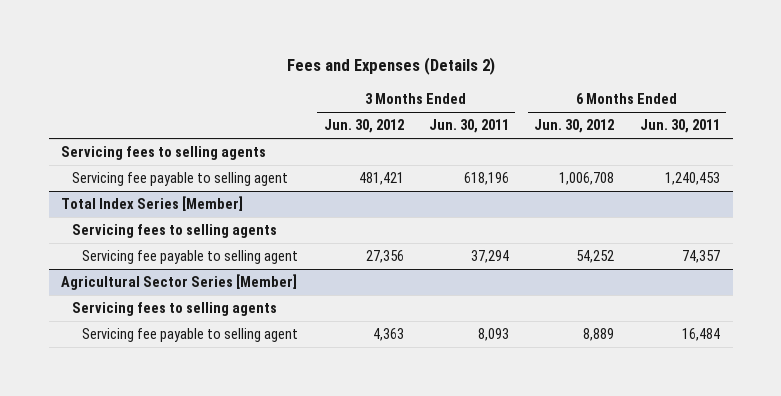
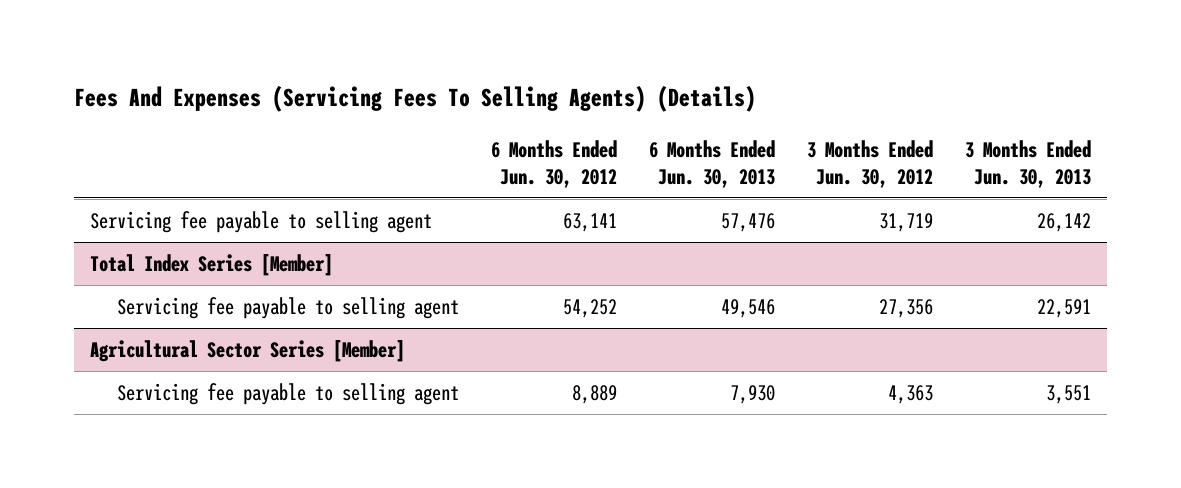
[286,57,495,76] Fees and Expenses (Details 2) -> [73,85,756,113] Fees And Expenses (Servicing Fees To Selling Agents) (Details)
[429,119,510,134] Jun. 30, 2011 -> none
[639,119,720,134] Jun. 30, 2011 -> none
none -> [649,139,776,188] 6 Months Ended Jun. 30, 2013
none -> [965,139,1092,188] 3 Months Ended Jun. 30, 2013
[61,146,267,161] Servicing fees to selling agents -> none
[358,172,404,186] 481,421 -> [879,212,934,232] 31,719
[559,172,615,186] 1,006,708 -> [563,212,618,232] 63,141
[71,224,277,239] Servicing fees to selling agents -> none
[71,302,277,317] Servicing fees to selling agents -> none

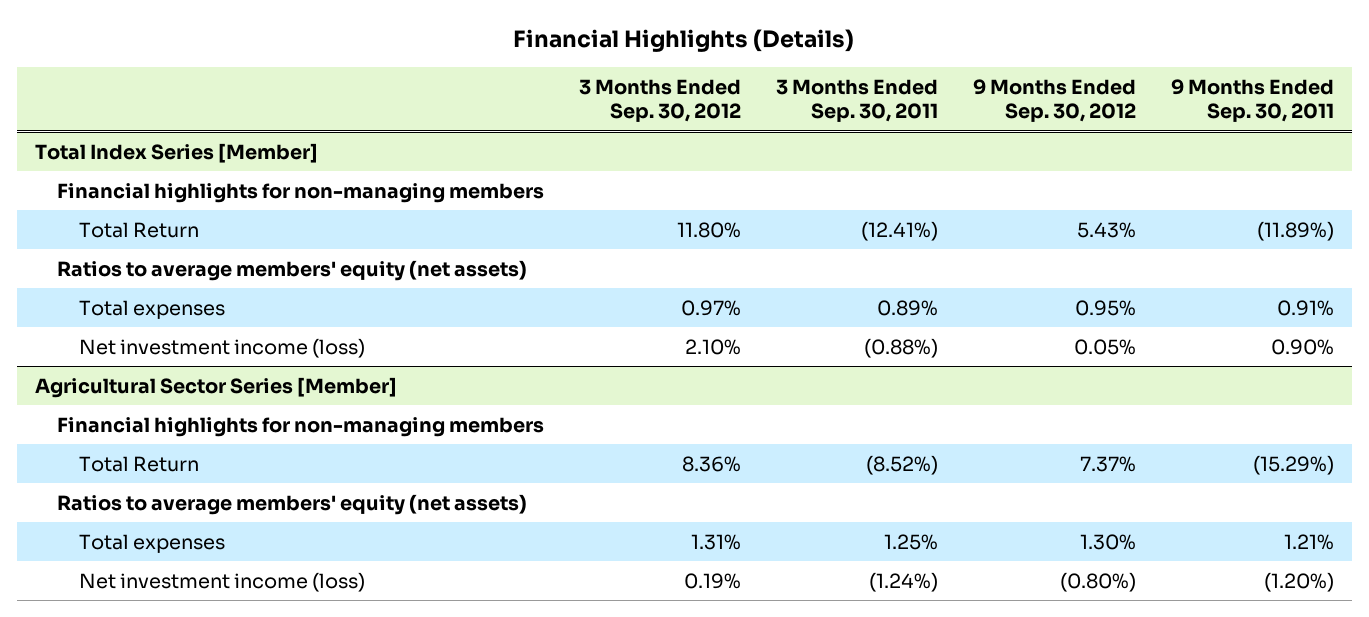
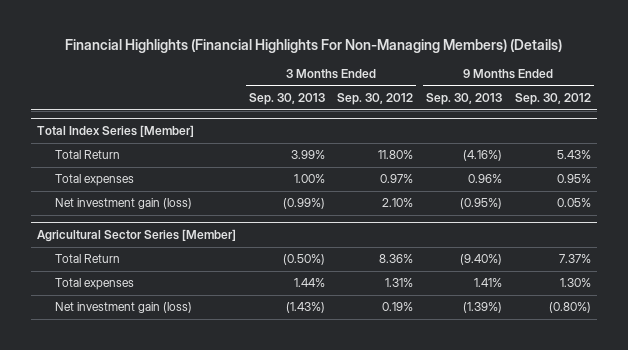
[513,29,855,53] Financial Highlights (Details) -> [64,38,562,53] Financial Highlights (Financial Highlights For Non-Managing Members) (Details)
[776,78,939,123] 3 Months Ended Sep. 30, 2011 -> none
[1171,78,1335,123] 9 Months Ended Sep. 30, 2011 -> none
none -> [248,93,325,106] Sep. 30, 2013
none -> [425,93,502,106] Sep. 30, 2013
[56,182,544,203] Financial highlights for non-managing members -> none
[56,259,527,281] Ratios to average members' equity (net assets) -> none
[78,337,365,358] Net investment income (loss) -> [54,198,192,210] Net investment gain (loss)
[56,416,544,437] Financial highlights for non-managing members -> none
[56,493,527,515] Ratios to average members' equity (net assets) -> none
[78,571,365,592] Net investment income (loss) -> [54,302,192,314] Net investment gain (loss)

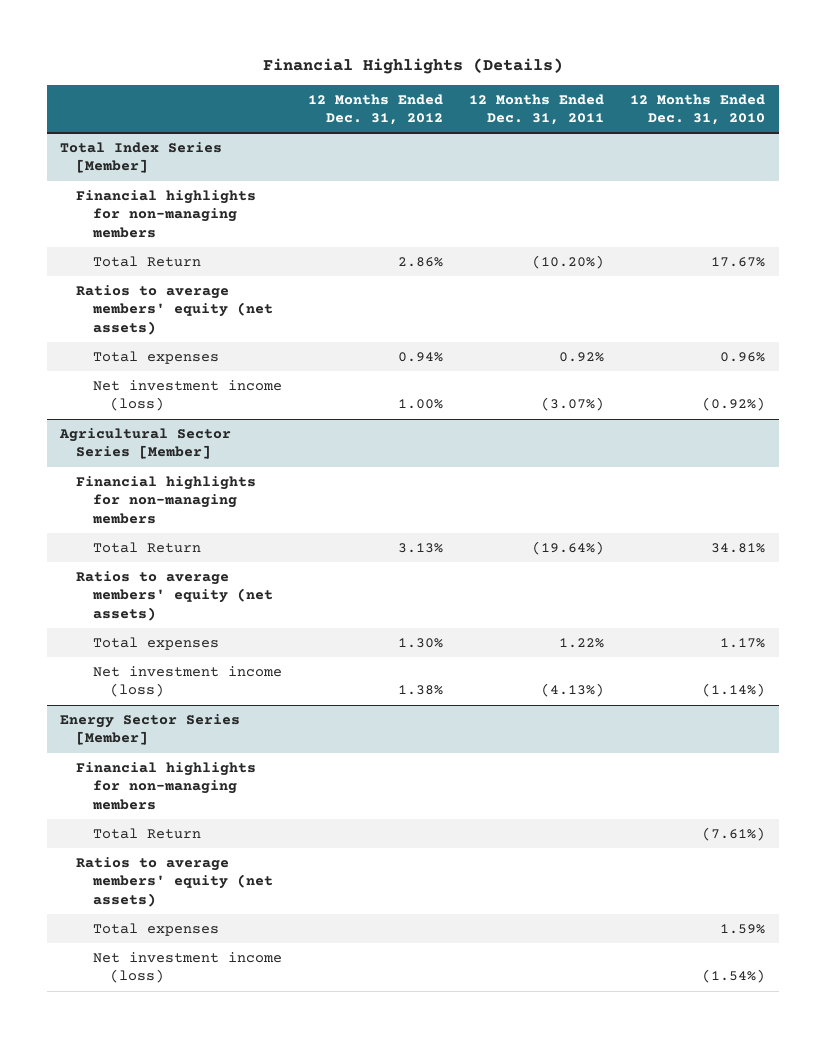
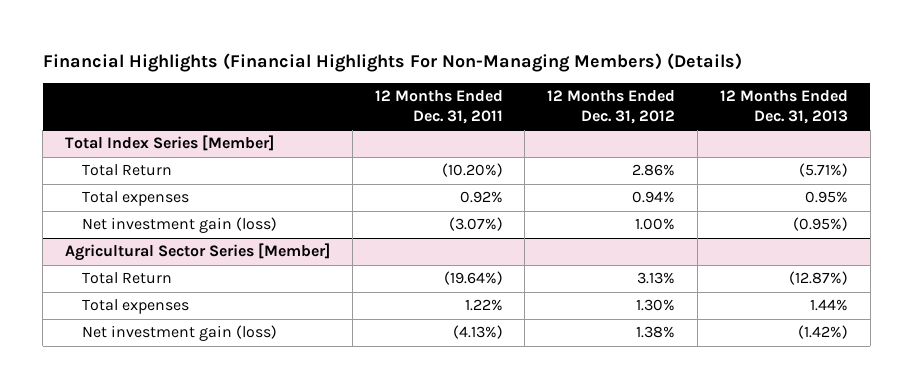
[262,57,563,74] Financial Highlights (Details) -> [42,53,742,73] Financial Highlights (Financial Highlights For Non-Managing Members) (Details)
[630,93,766,125] 12 Months Ended Dec. 31, 2010 -> none
none -> [719,90,848,124] 12 Months Ended Dec. 31, 2013
[76,190,257,238] Financial highlights for non-managing members -> none
[76,285,274,335] Ratios to average members' equity (net assets) -> none
[93,380,283,412] Net investment income (loss) -> [82,217,278,234] Net investment gain (loss)
[76,476,257,524] Financial highlights for non-managing members -> none
[76,571,274,621] Ratios to average members' equity (net assets) -> none
[59,714,240,746] Energy Sector Series [Member] -> none
[76,762,257,810] Financial highlights for non-managing members -> none
[93,828,202,840] Total Return -> none
[76,857,274,907] Ratios to average members' equity (net assets) -> none
[93,923,220,937] Total expenses -> none
[93,952,283,984] Net investment income (loss) -> none
[93,666,283,698] Net investment income (loss) -> [82,325,278,342] Net investment gain (loss)

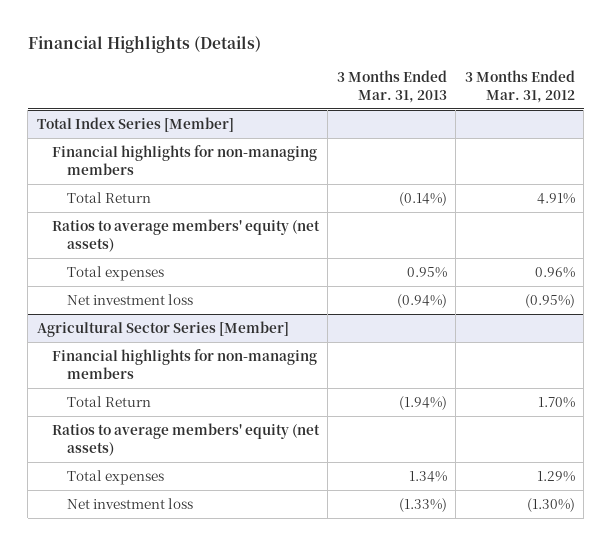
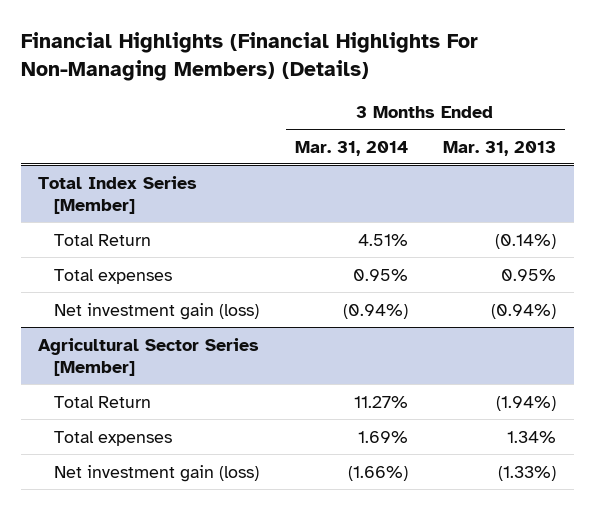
[27,35,261,54] Financial Highlights (Details) -> [20,32,478,82] Financial Highlights (Financial Highlights For Non-Managing Members) (Details)
[464,69,575,103] 3 Months Ended Mar. 31, 2012 -> none
none -> [294,140,408,156] Mar. 31, 2014
[51,145,317,175] Financial highlights for non-managing members -> none
[51,219,320,252] Ratios to average members' equity (net assets) -> none
[67,294,194,306] Net investment loss -> [53,302,259,320] Net investment gain (loss)
[51,349,317,379] Financial highlights for non-managing members -> none
[51,423,320,456] Ratios to average members' equity (net assets) -> none
[67,498,194,510] Net investment loss -> [53,464,259,482] Net investment gain (loss)

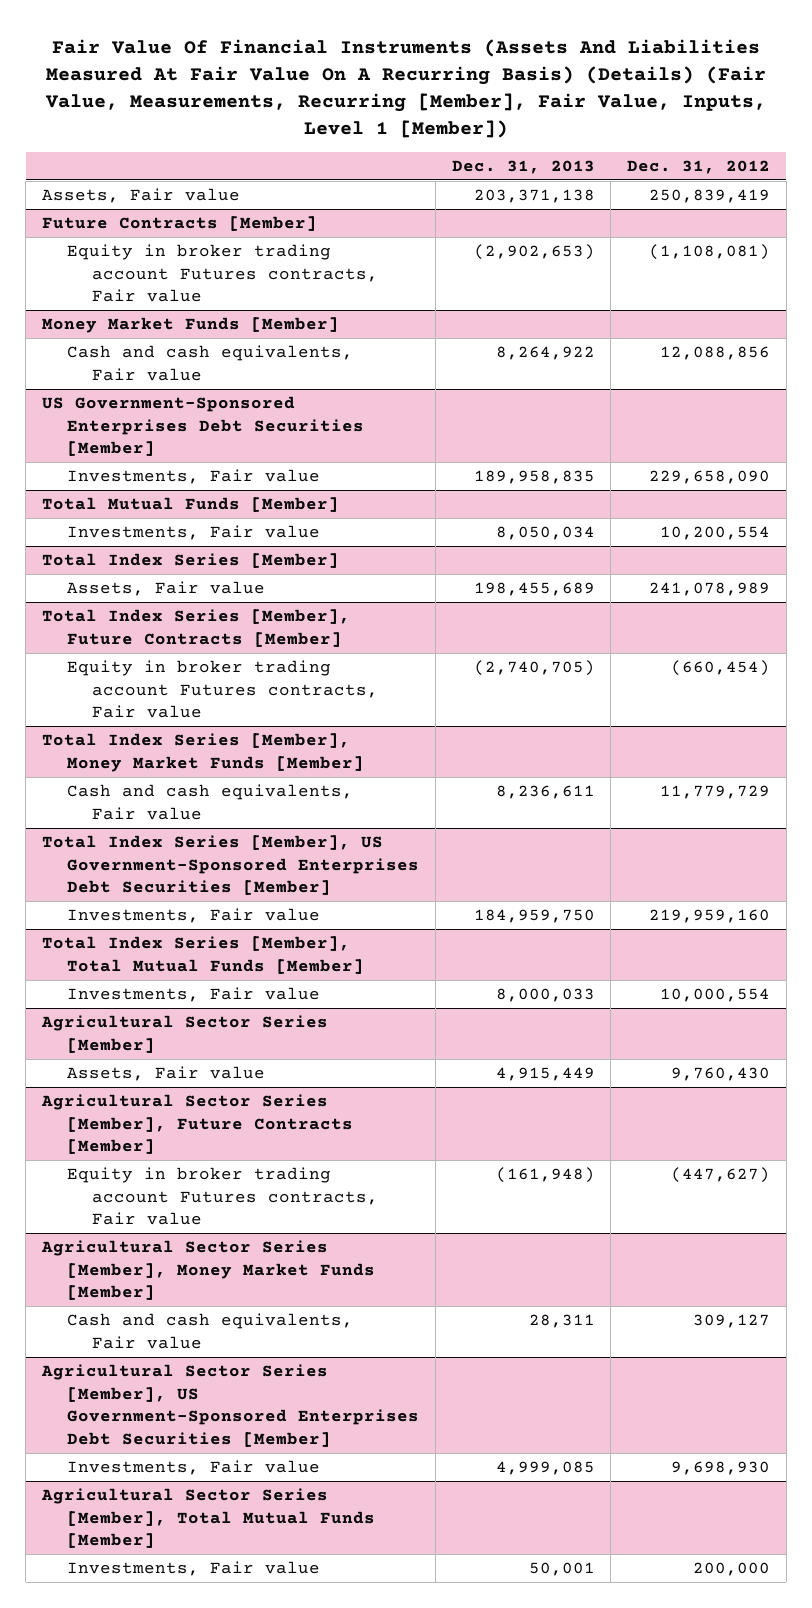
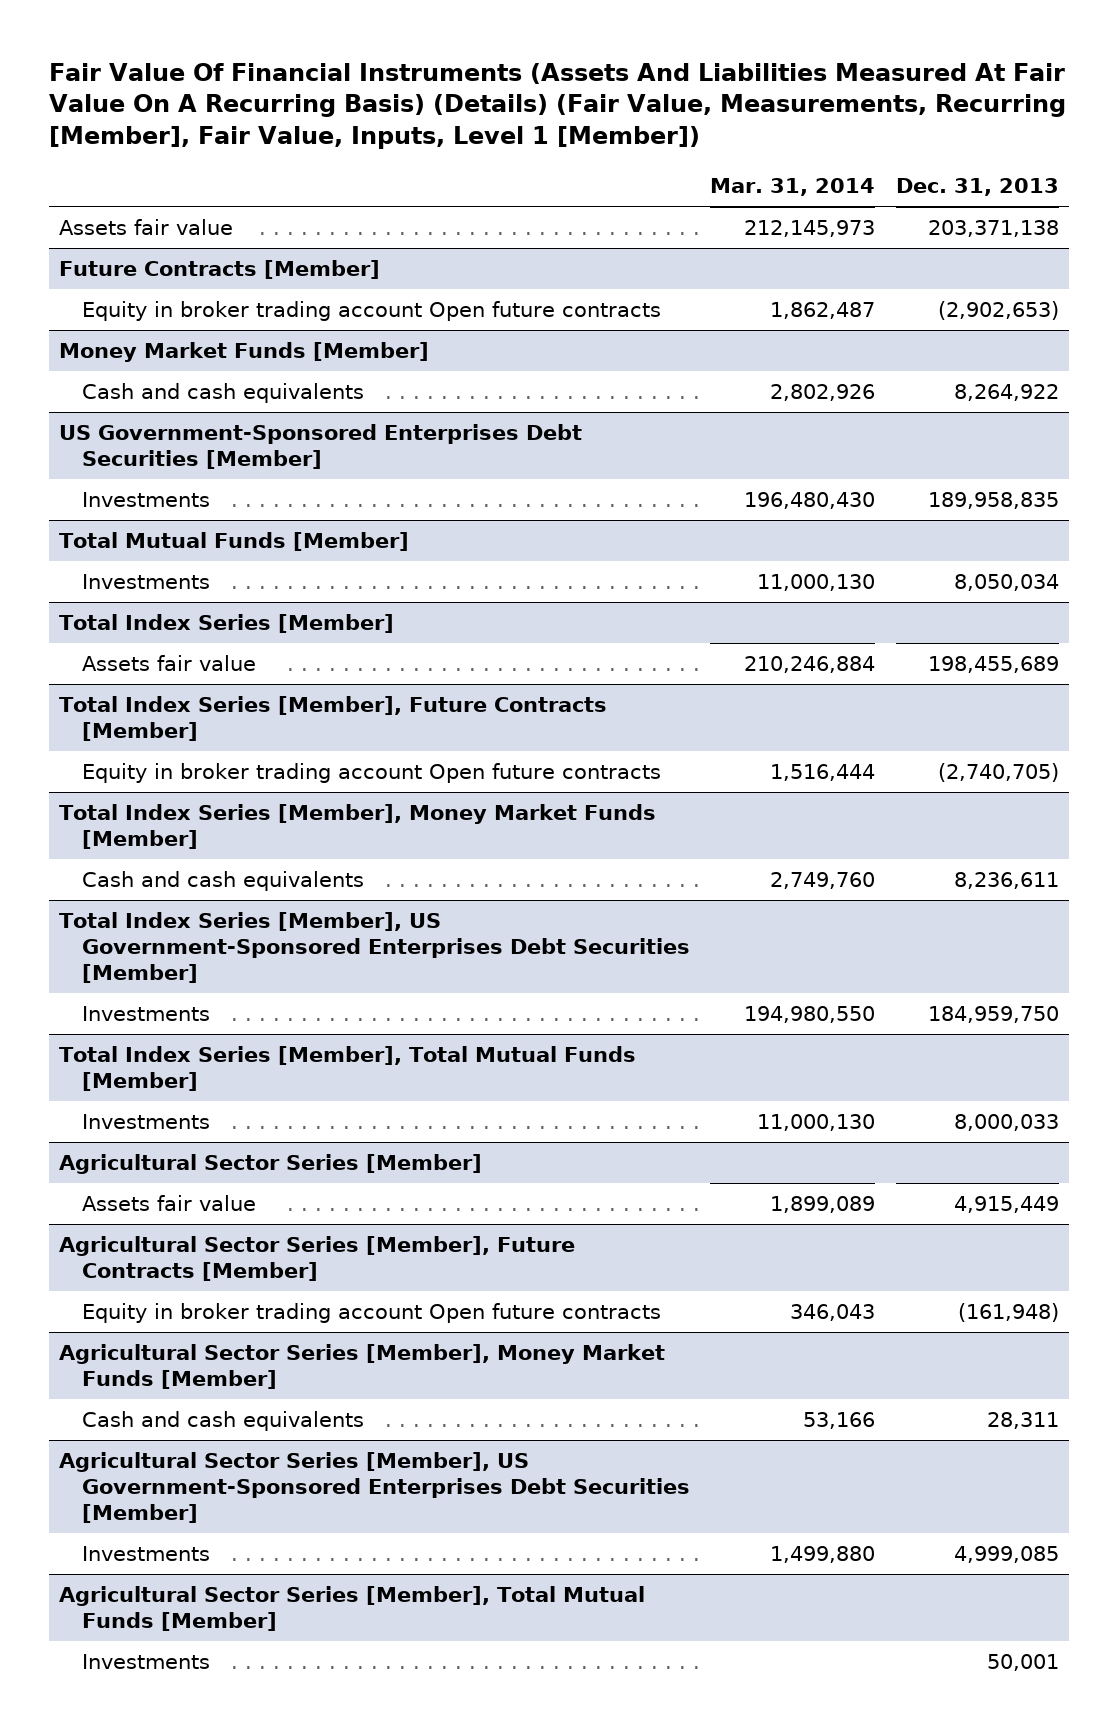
[627,159,771,174] Dec. 31, 2012 -> none
none -> [710,178,876,197] Mar. 31, 2014
[41,188,240,204] Assets, Fair value -> [59,219,234,236] Assets fair value
[66,244,379,303] Equity in broker trading account Futures contracts, Fair value -> [81,301,661,322] Equity in broker trading account Open future contracts
[66,345,353,381] Cash and cash equivalents, Fair value -> [81,383,364,404] Cash and cash equivalents
[66,469,320,485] Investments, Fair value -> [81,492,210,508] Investments
[66,525,320,541] Investments, Fair value -> [81,574,210,590] Investments
[66,581,265,597] Assets, Fair value -> [81,655,256,672] Assets fair value
[66,660,379,719] Equity in broker trading account Futures contracts, Fair value -> [81,763,661,784] Equity in broker trading account Open future contracts
[66,784,353,820] Cash and cash equivalents, Fair value -> [81,871,364,892] Cash and cash equivalents
[66,908,320,924] Investments, Fair value -> [81,1006,210,1022] Investments
[66,987,320,1003] Investments, Fair value -> [81,1114,210,1130] Investments
[66,1066,265,1082] Assets, Fair value -> [81,1195,256,1212] Assets fair value
[66,1167,379,1226] Equity in broker trading account Futures contracts, Fair value -> [81,1303,661,1324] Equity in broker trading account Open future contracts
[66,1313,353,1349] Cash and cash equivalents, Fair value -> [81,1411,364,1432] Cash and cash equivalents
[66,1460,320,1476] Investments, Fair value -> [81,1546,210,1562] Investments
[66,1561,320,1577] Investments, Fair value -> [81,1654,210,1670] Investments

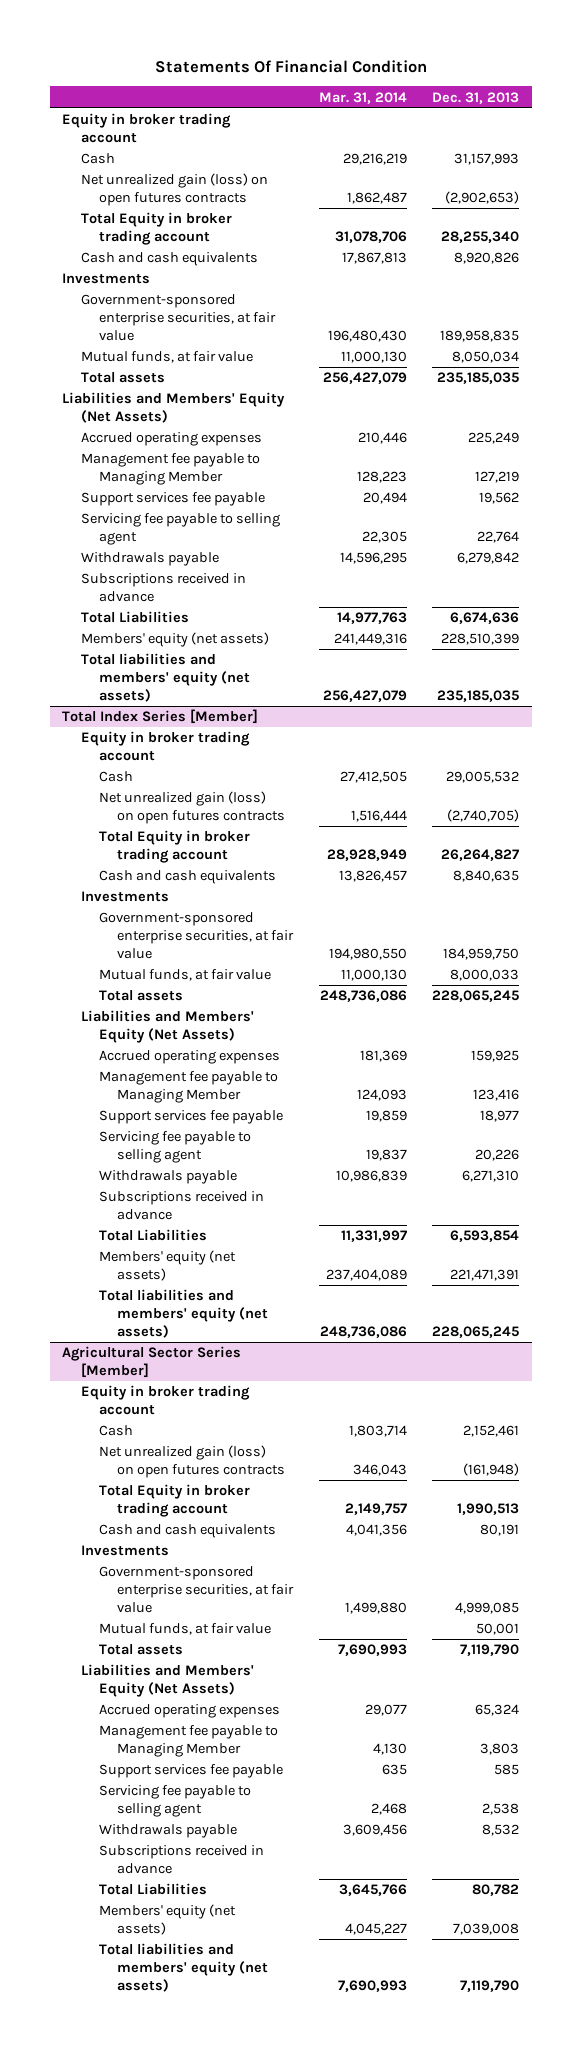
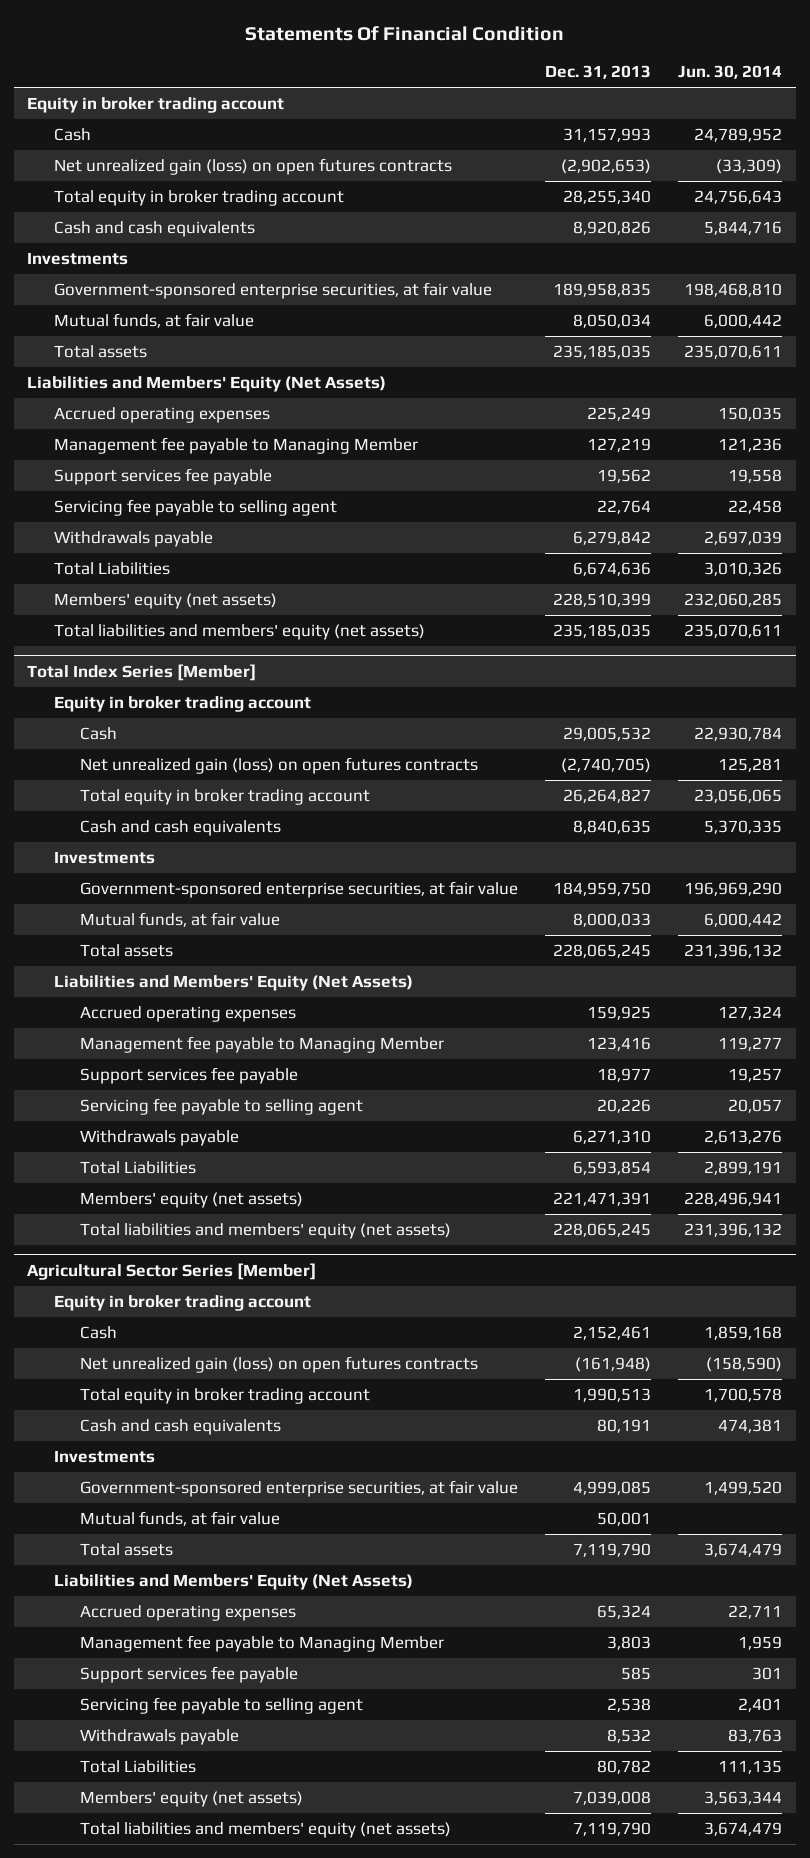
[318,91,407,104] Mar. 31, 2014 -> none
none -> [678,65,783,80] Jun. 30, 2014
[80,212,232,245] Total Equity in broker trading account -> [53,189,344,206] Total equity in broker trading account
[80,573,246,602] Subscriptions received in advance -> none
[98,830,250,863] Total Equity in broker trading account -> [80,788,371,805] Total equity in broker trading account
[98,1191,264,1220] Subscriptions received in advance -> none
[98,1484,250,1517] Total Equity in broker trading account -> [80,1387,371,1404] Total equity in broker trading account
[98,1845,264,1874] Subscriptions received in advance -> none

